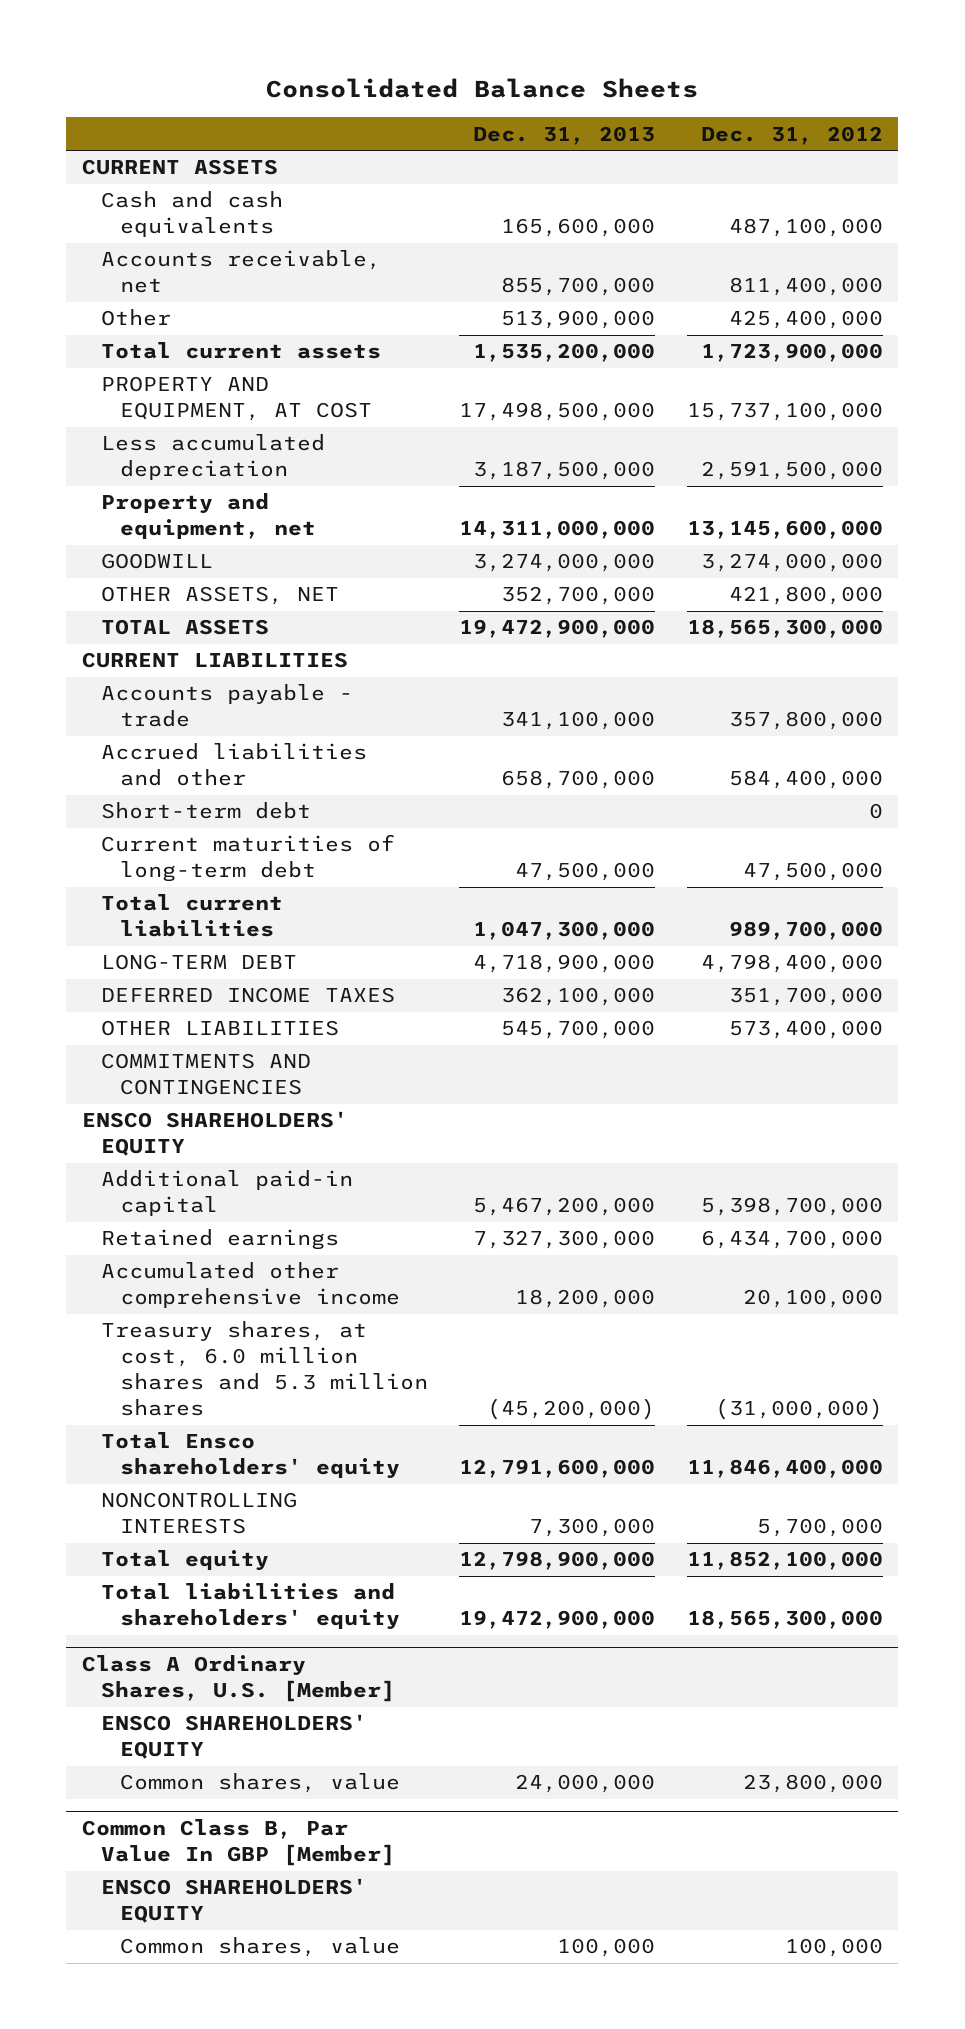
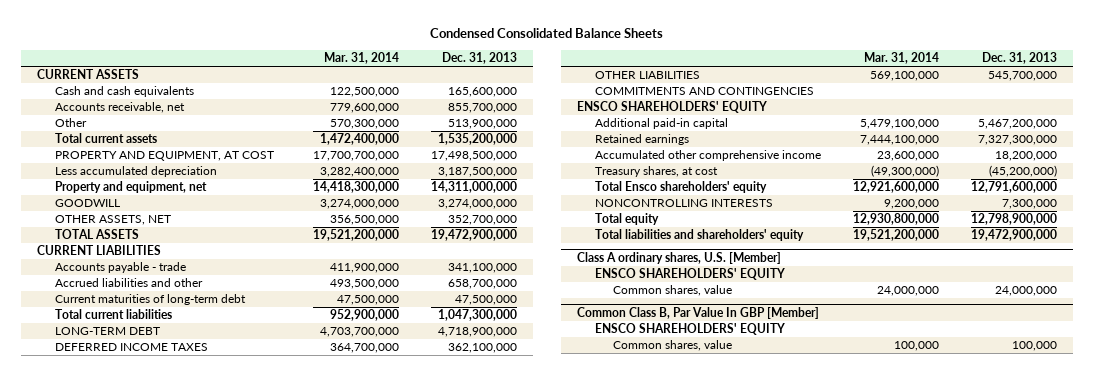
[266,78,699,99] Consolidated Balance Sheets -> [429,28,663,39] Condensed Consolidated Balance Sheets
[700,125,883,145] Dec. 31, 2012 -> none
none -> [323,52,399,65] Mar. 31, 2014
[100,802,311,820] Short-term debt -> none
[100,1321,428,1417] Treasury shares, at cost, 6.0 million shares and 5.3 million shares -> [594,166,718,178] Treasury shares, at cost
[82,1655,395,1703] Class A Ordinary Shares, U.S. [Member] -> [576,251,781,264] Class A ordinary shares, U.S. [Member]

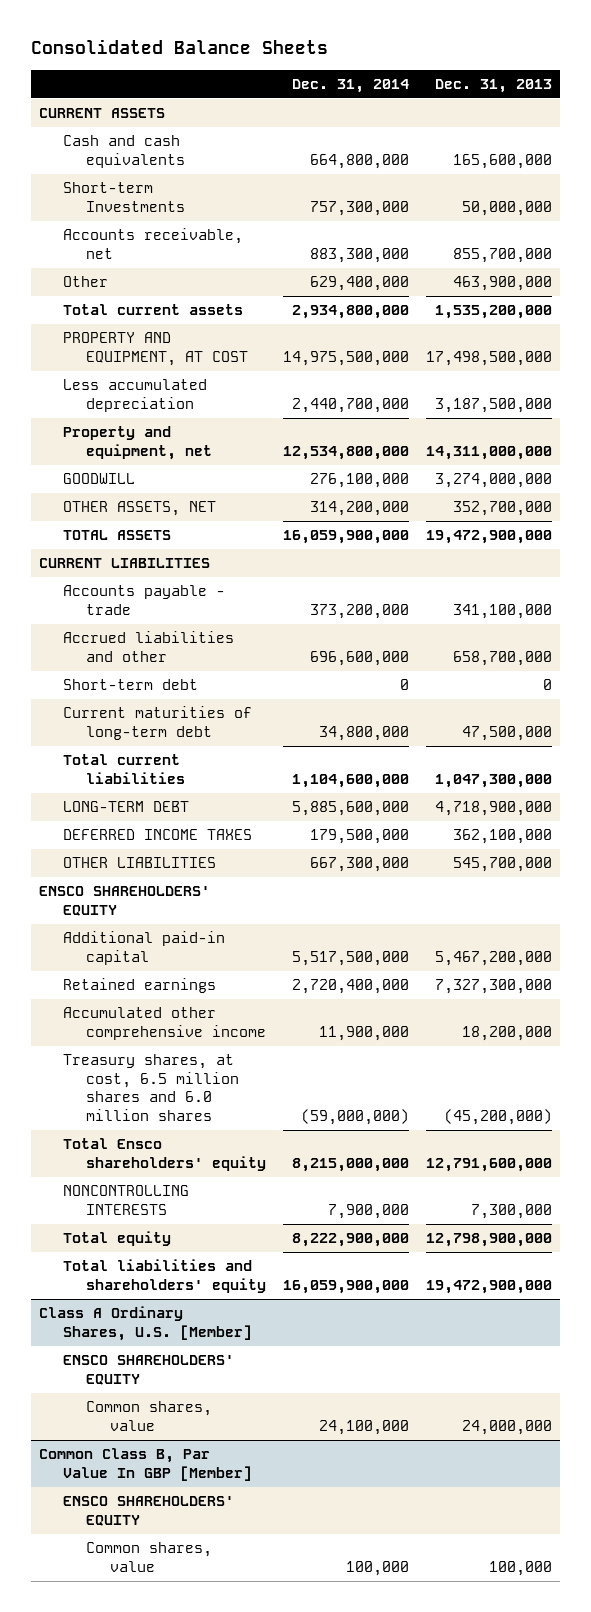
[429,28,663,39] Condensed Consolidated Balance Sheets -> [31,39,329,55] Consolidated Balance Sheets
[323,52,399,65] Mar. 31, 2014 -> none
none -> [292,78,410,93] Dec. 31, 2014
none -> [62,182,186,212] Short-term Investments
[447,119,517,130] 513,900,000 -> [452,276,552,292] 463,900,000
none -> [62,679,198,691] Short-term debt
[594,87,814,96] COMMITMENTS AND CONTINGENCIES -> none
[594,166,718,178] Treasury shares, at cost -> [62,1054,240,1121] Treasury shares, at cost, 6.5 million shares and 6.0 million shares
[576,251,781,264] Class A ordinary shares, U.S. [Member] -> [39,1306,252,1341] Class A Ordinary Shares, U.S. [Member]

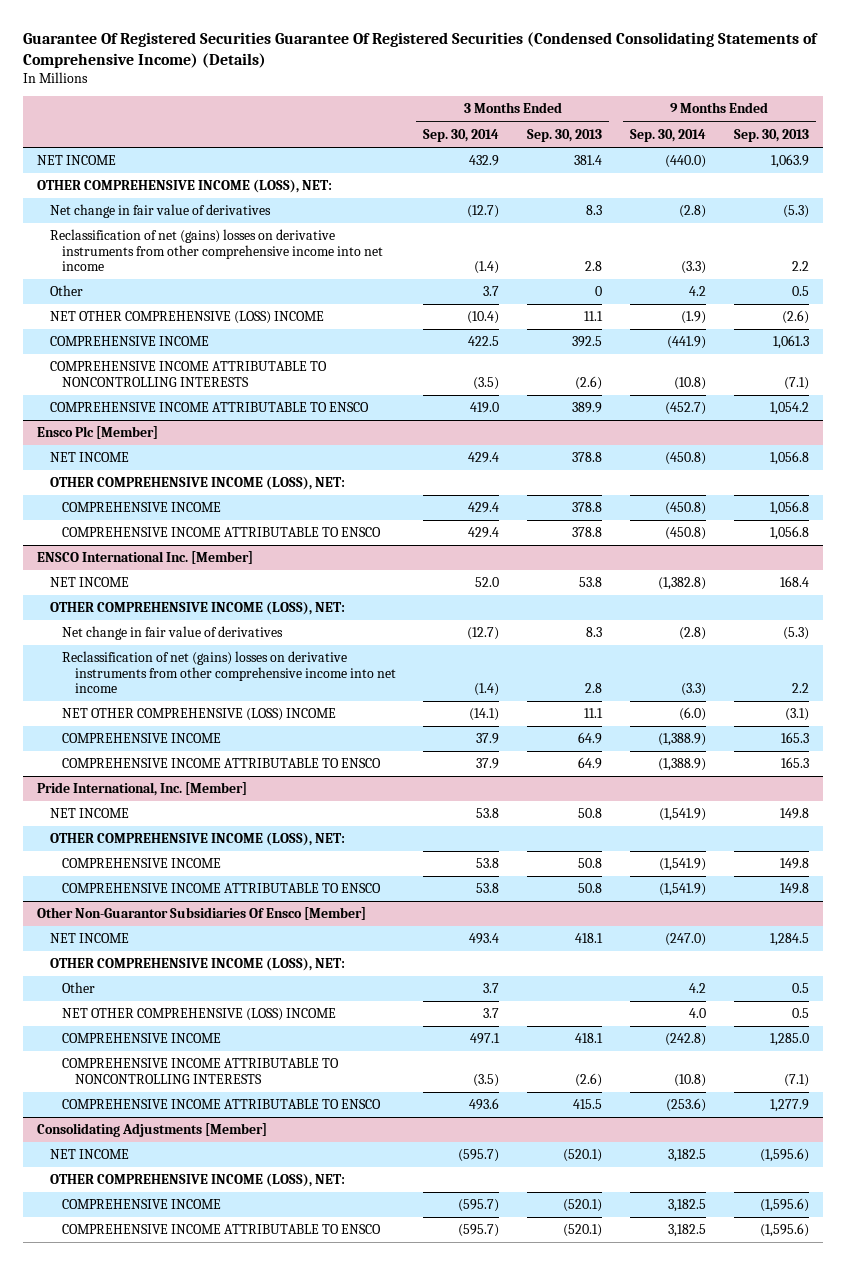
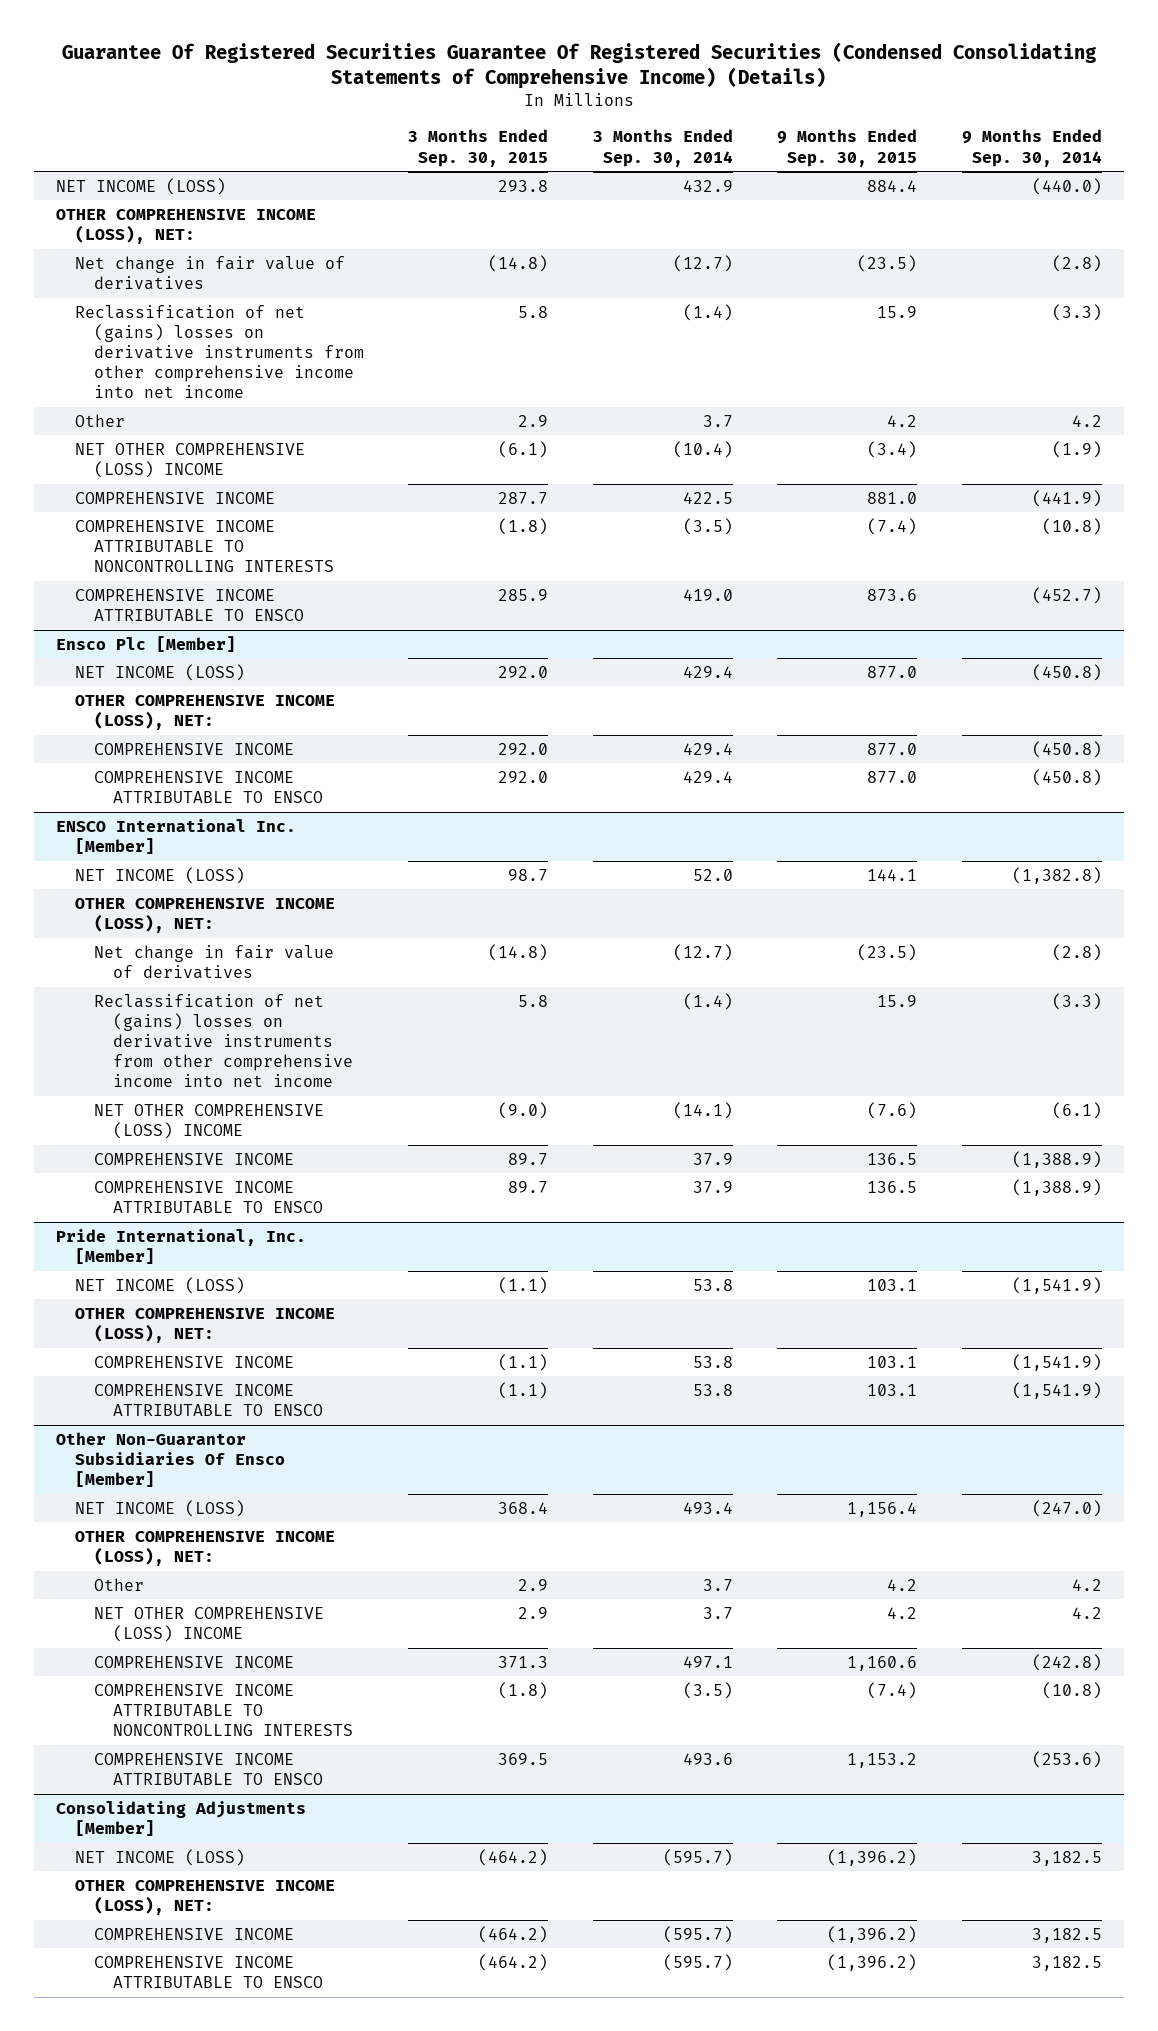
[527,128,603,142] Sep. 30, 2013 -> none
[733,128,809,142] Sep. 30, 2013 -> none
none -> [408,129,549,167] 3 Months Ended Sep. 30, 2015
none -> [777,129,918,167] 9 Months Ended Sep. 30, 2015
[37,155,117,166] NET INCOME -> [56,177,227,195] NET INCOME (LOSS)
[49,452,129,463] NET INCOME -> [75,663,246,681] NET INCOME (LOSS)
[49,577,129,588] NET INCOME -> [75,866,246,884] NET INCOME (LOSS)
[678,707,706,722] (6.0) -> [1051,1101,1102,1119] (6.1)
[49,808,129,819] NET INCOME -> [75,1276,246,1294] NET INCOME (LOSS)
[49,933,129,944] NET INCOME -> [75,1499,246,1517] NET INCOME (LOSS)
[688,1008,706,1019] 4.0 -> [1071,1606,1102,1619] 4.2
[49,1149,129,1160] NET INCOME -> [75,1848,246,1866] NET INCOME (LOSS)

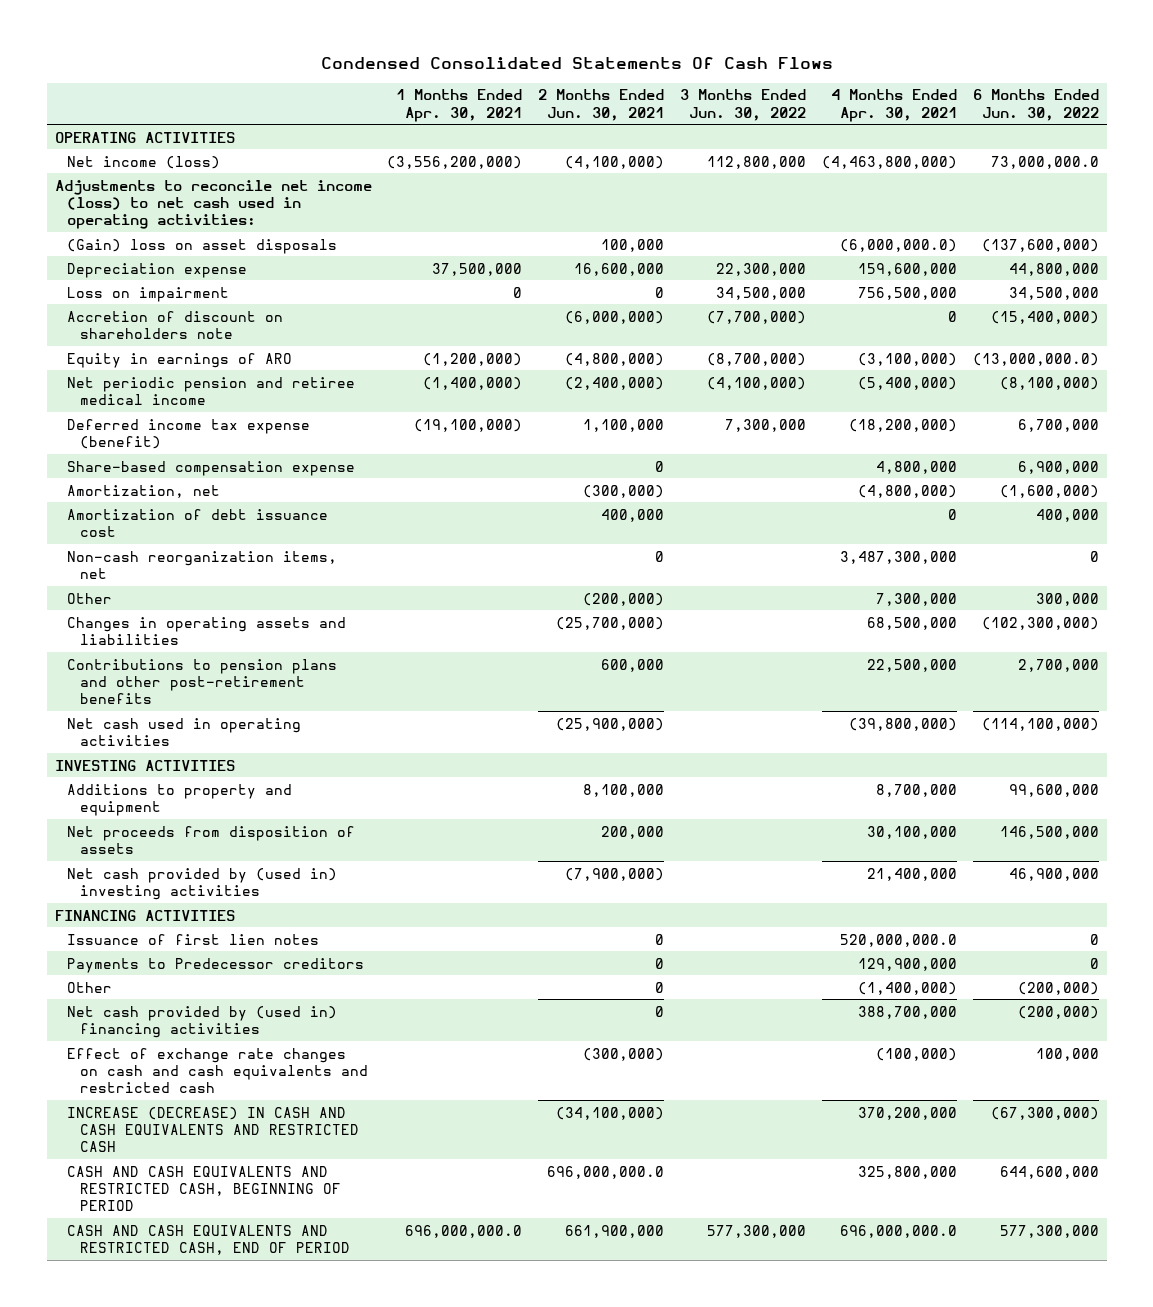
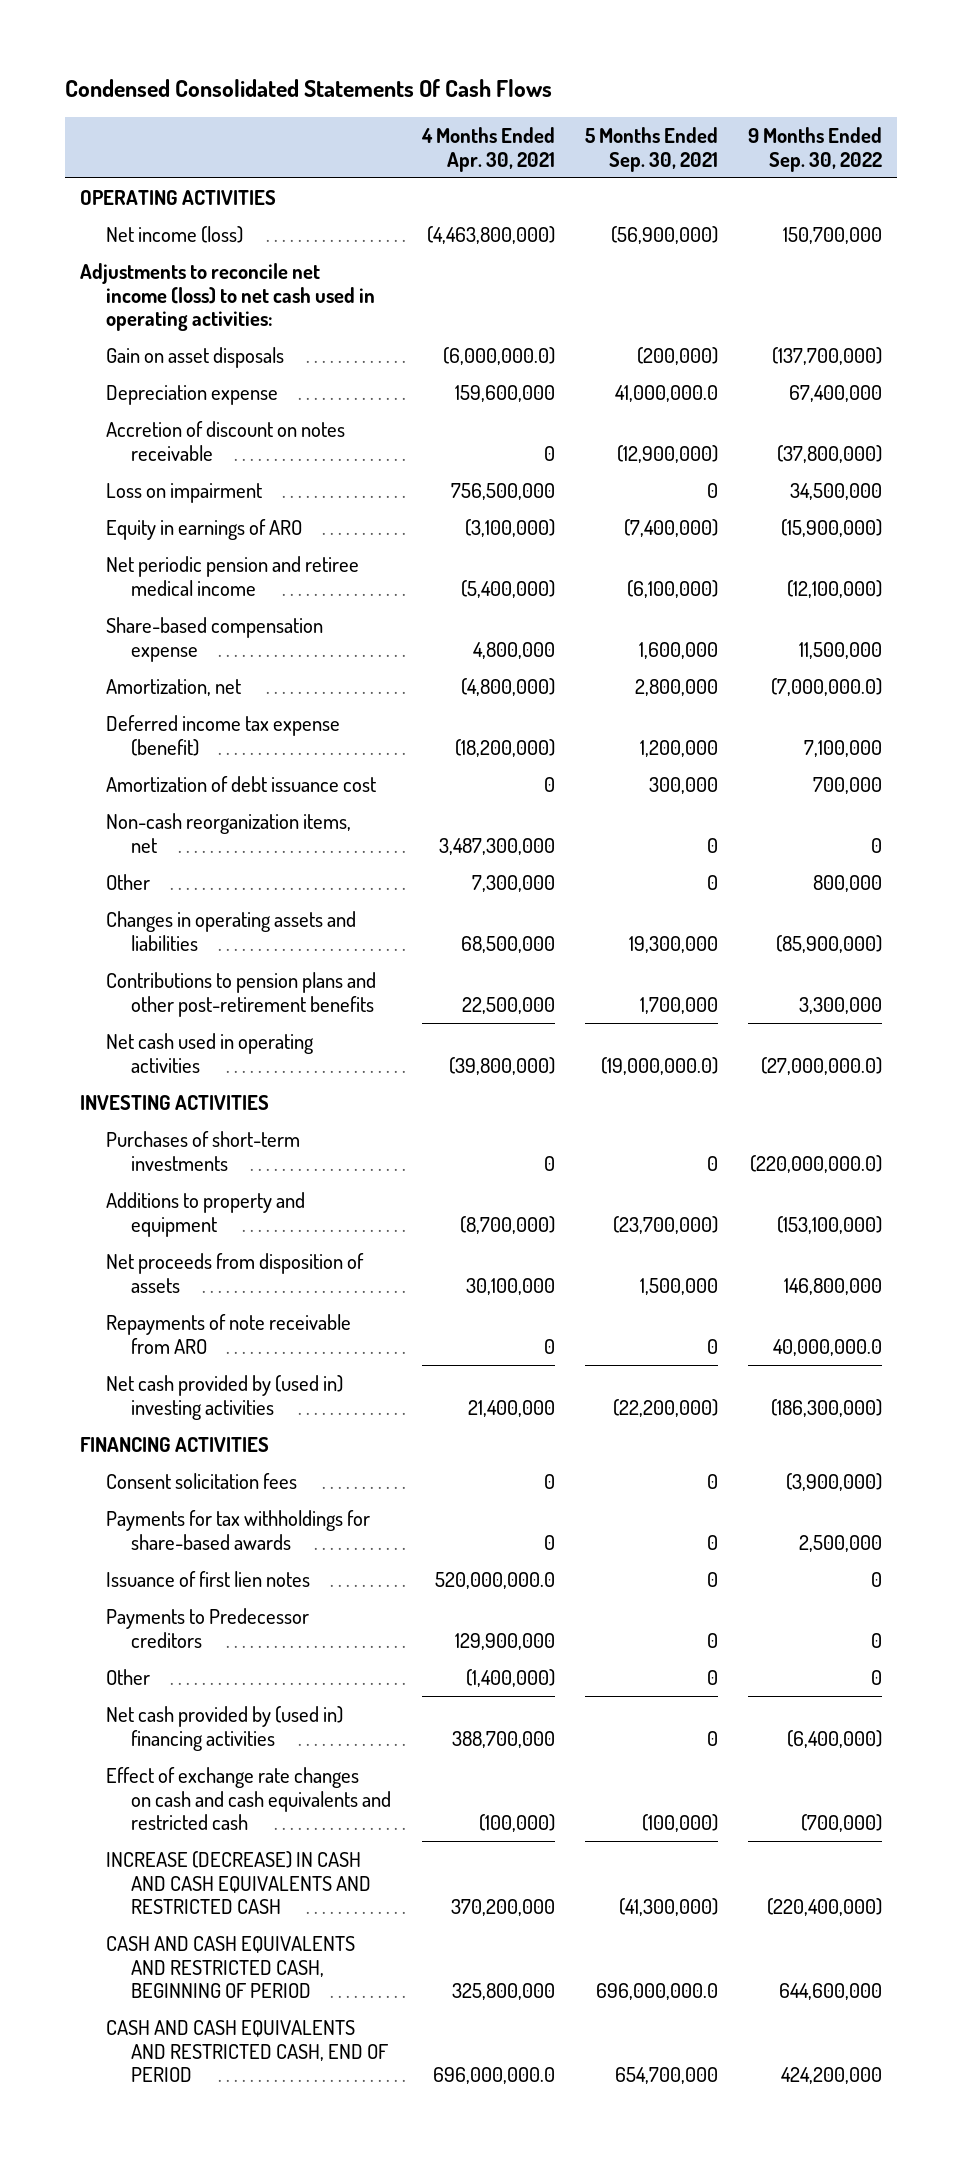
[396,89,523,122] 1 Months Ended Apr. 30, 2021 -> none
[538,89,665,121] 2 Months Ended Jun. 30, 2021 -> none
[680,89,807,121] 3 Months Ended Jun. 30, 2022 -> none
[972,89,1099,121] 6 Months Ended Jun. 30, 2022 -> none
none -> [584,126,718,172] 5 Months Ended Sep. 30, 2021
none -> [747,126,882,172] 9 Months Ended Sep. 30, 2022
[67,238,338,254] (Gain) loss on asset disposals -> [105,346,284,368] Gain on asset disposals
none -> [105,420,345,461] Accretion of discount on notes receivable
[67,310,284,339] Accretion of discount on shareholders note -> none
[67,418,311,449] Deferred income tax expense (benefit) -> [105,714,340,756] Deferred income tax expense (benefit)
none -> [105,1130,300,1171] Purchases of short-term investments
[875,783,957,797] 8,700,000 -> [459,1215,555,1234] (8,700,000)
none -> [105,1313,351,1354] Repayments of note receivable from ARO
none -> [105,1472,297,1489] Consent solicitation fees
none -> [105,1509,370,1550] Payments for tax withholdings for share-based awards

